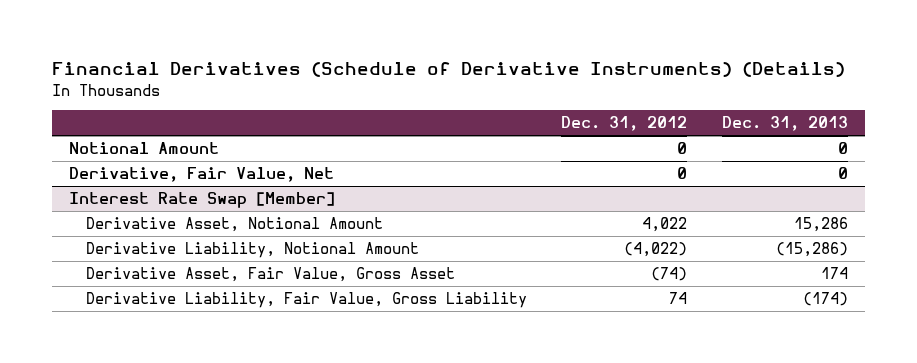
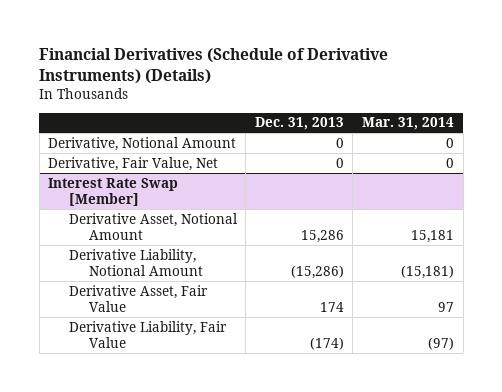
[561,116,688,132] Dec. 31, 2012 -> none
none -> [362,117,455,131] Mar. 31, 2014
[69,141,220,154] Notional Amount -> [48,136,237,151] Derivative, Notional Amount
[85,266,455,282] Derivative Asset, Fair Value, Gross Asset -> [68,284,208,312] Derivative Asset, Fair Value
[85,291,527,308] Derivative Liability, Fair Value, Gross Liability -> [68,320,227,348] Derivative Liability, Fair Value

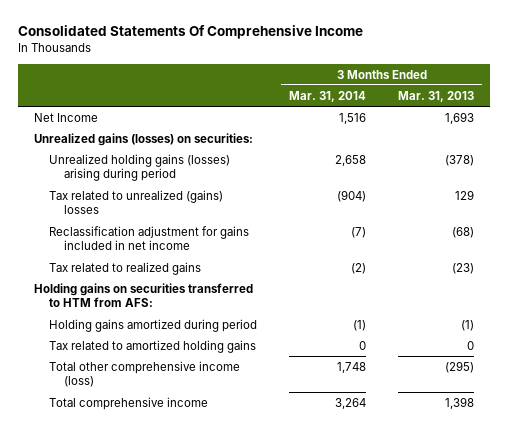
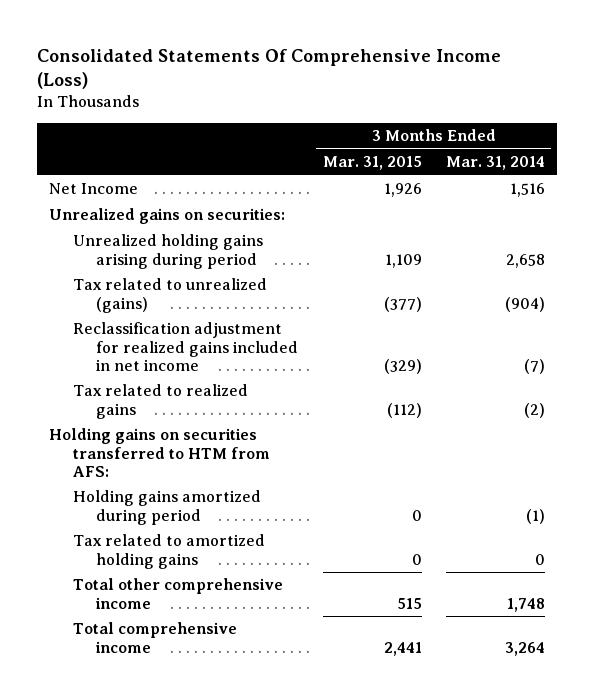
[18,25,364,40] Consolidated Statements Of Comprehensive Income -> [37,48,502,90] Consolidated Statements Of Comprehensive Income (Loss)
[398,90,475,102] Mar. 31, 2013 -> none
none -> [322,156,422,171] Mar. 31, 2015
[34,132,254,146] Unrealized gains (losses) on securities: -> [49,208,286,225] Unrealized gains on securities:
[49,153,231,182] Unrealized holding gains (losses) arising during period -> [72,234,263,269] Unrealized holding gains arising during period
[49,189,224,215] Tax related to unrealized (gains) losses -> [72,278,267,313] Tax related to unrealized (gains)
[49,225,250,251] Reclassification adjustment for gains included in net income -> [72,322,299,372] Reclassification adjustment for realized gains included in net income
[49,360,241,388] Total other comprehensive income (loss) -> [72,578,283,609] Total other comprehensive income

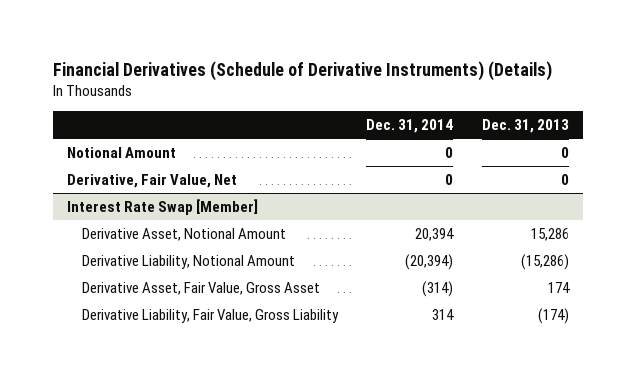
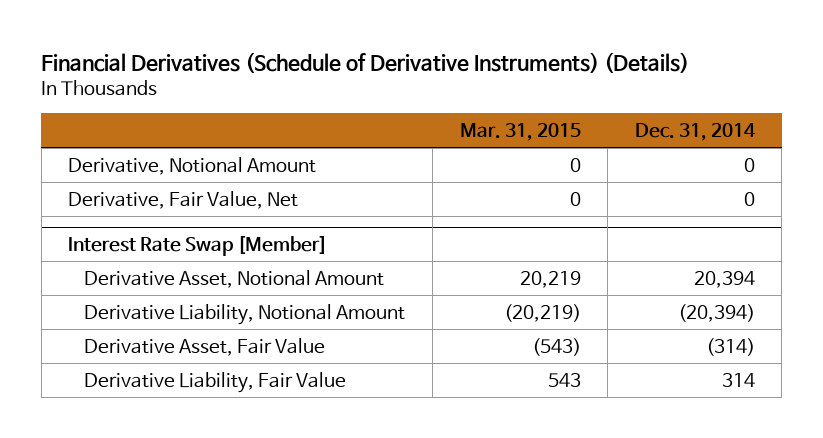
[481,119,569,134] Dec. 31, 2013 -> none
none -> [459,122,581,141] Mar. 31, 2015
[66,146,176,158] Notional Amount -> [68,156,317,175] Derivative, Notional Amount
[81,281,320,295] Derivative Asset, Fair Value, Gross Asset -> [84,337,326,356] Derivative Asset, Fair Value
[81,308,339,323] Derivative Liability, Fair Value, Gross Liability -> [84,371,347,393] Derivative Liability, Fair Value

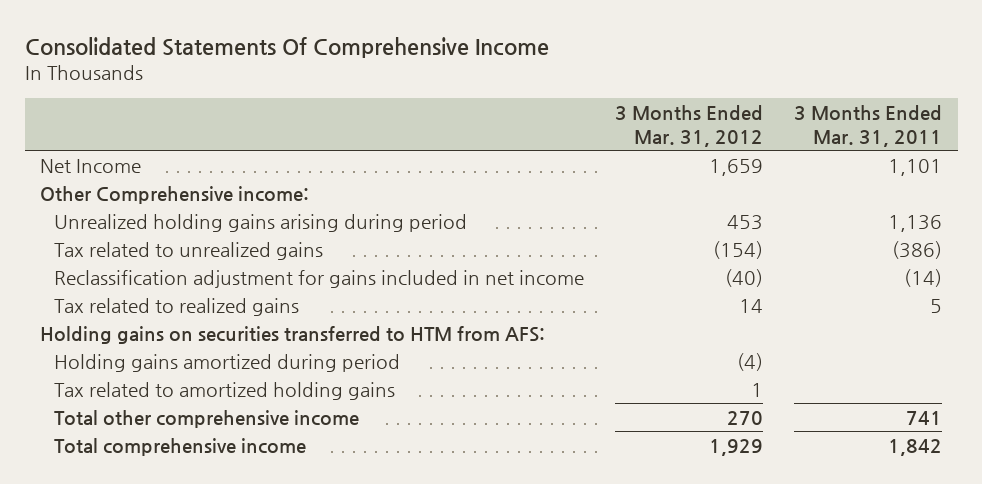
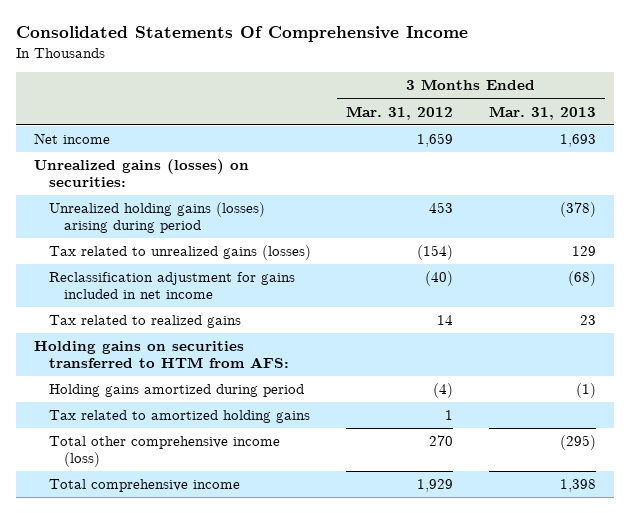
[794,104,943,147] 3 Months Ended Mar. 31, 2011 -> none
none -> [488,105,596,120] Mar. 31, 2013
[40,185,310,204] Other Comprehensive income: -> none
[40,158,142,173] Net Income -> [33,133,110,145] Net income
none -> [33,159,249,187] Unrealized gains (losses) on securities:
[53,213,467,232] Unrealized holding gains arising during period -> [48,202,265,233] Unrealized holding gains (losses) arising during period
[53,241,323,260] Tax related to unrealized gains -> [48,245,311,261] Tax related to unrealized gains (losses)
[53,409,359,428] Total other comprehensive income -> [48,436,280,467] Total other comprehensive income (loss)

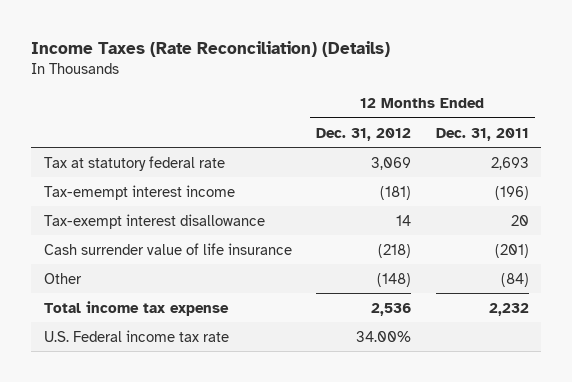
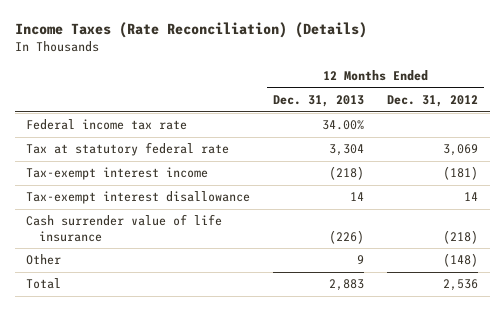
[435,127,529,141] Dec. 31, 2011 -> none
none -> [273,95,365,108] Dec. 31, 2013
none -> [26,119,188,131] Federal income tax rate
[43,184,235,200] Tax-emempt interest income -> [26,167,209,181] Tax-exempt interest income
[43,329,229,342] U.S. Federal income tax rate -> none
[43,300,229,316] Total income tax expense -> [26,278,62,290] Total

